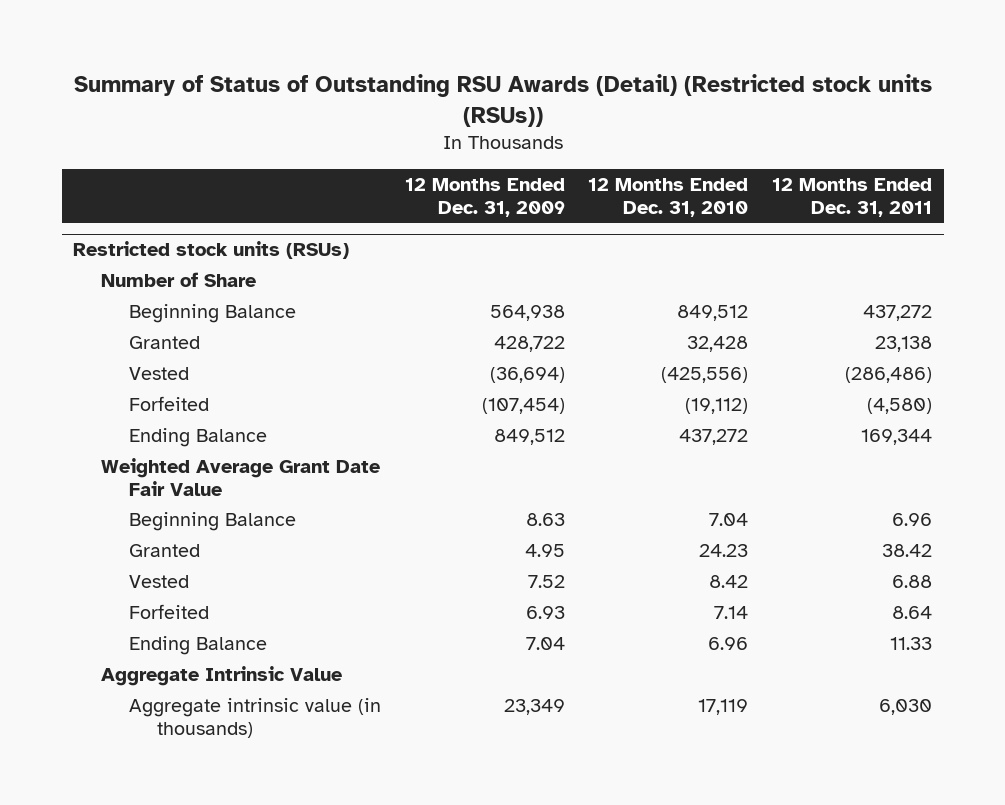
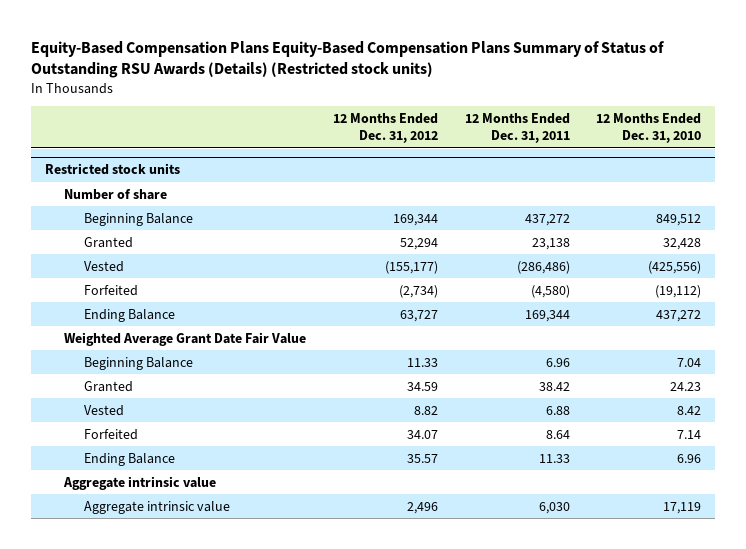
[73,74,932,127] Summary of Status of Outstanding RSU Awards (Detail) (Restricted stock units (RSUs)) -> [31,40,665,78] Equity-Based Compensation Plans Equity-Based Compensation Plans Summary of Status of Outstanding RSU Awards (Details) (Restricted stock units)
[404,177,565,217] 12 Months Ended Dec. 31, 2009 -> none
none -> [332,113,438,144] 12 Months Ended Dec. 31, 2012
[73,241,350,260] Restricted stock units (RSUs) -> [44,163,180,176] Restricted stock units
[101,271,257,287] Number of Share -> [64,188,168,200] Number of share
[101,665,343,686] Aggregate Intrinsic Value -> [63,475,217,490] Aggregate intrinsic value
[128,697,381,738] Aggregate intrinsic value (in thousands) -> [83,500,230,514] Aggregate intrinsic value

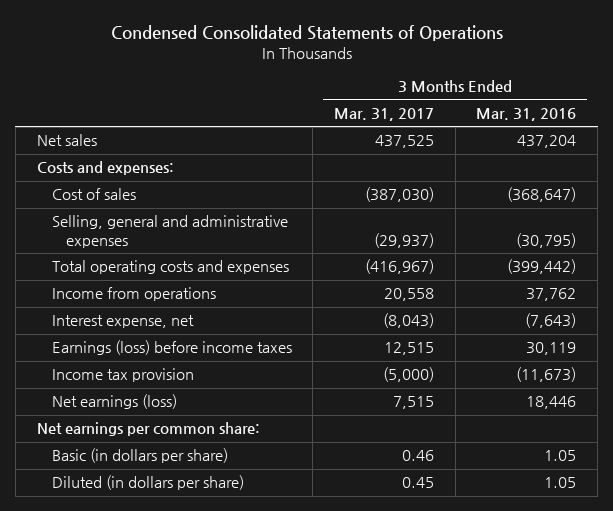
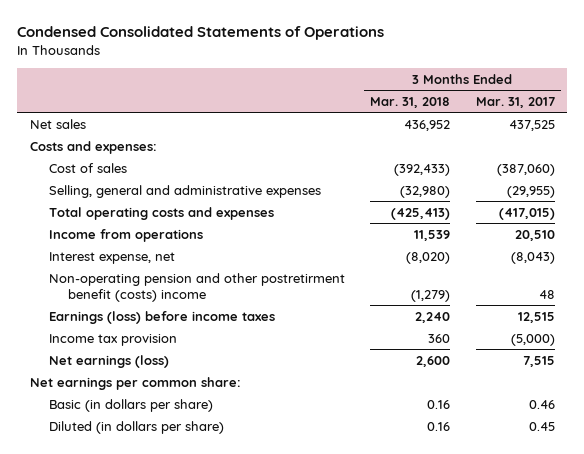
[476,107,577,121] Mar. 31, 2016 -> none
none -> [370,96,451,108] Mar. 31, 2018
[365,187,435,203] (387,030) -> [496,163,555,176] (387,060)
[374,232,435,248] (29,937) -> [506,185,555,198] (29,955)
[365,259,435,275] (416,967) -> [498,207,555,220] (417,015)
[384,288,435,302] 20,558 -> [514,229,555,241] 20,510
none -> [48,272,345,302] Non-operating pension and other postretirment benefit (costs) income

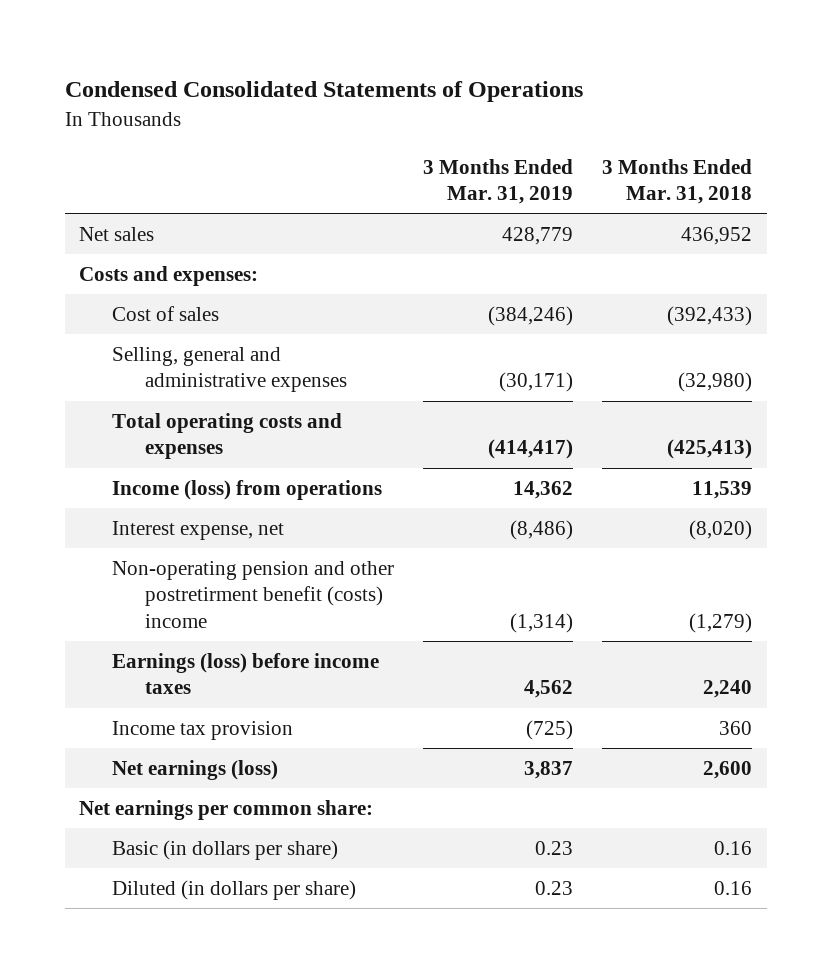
[475,96,555,108] Mar. 31, 2017 -> none
none -> [423,158,574,205] 3 Months Ended Mar. 31, 2019
[48,228,203,242] Income from operations -> [112,479,383,500] Income (loss) from operations

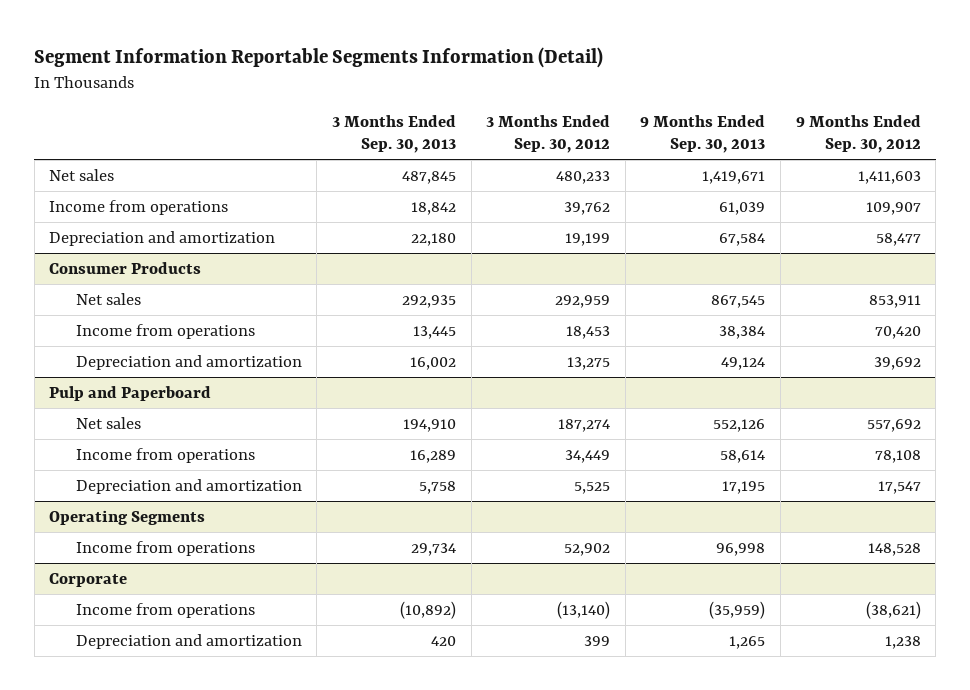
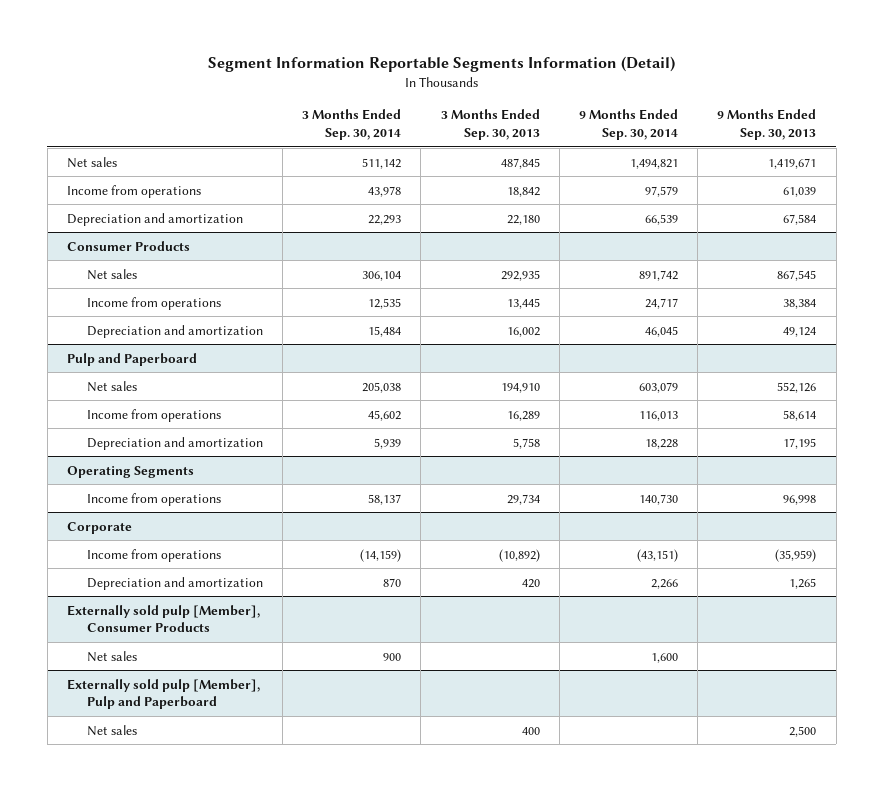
[486,115,611,153] 3 Months Ended Sep. 30, 2012 -> none
[795,115,921,153] 9 Months Ended Sep. 30, 2012 -> none
none -> [302,109,402,141] 3 Months Ended Sep. 30, 2014
none -> [578,109,678,141] 9 Months Ended Sep. 30, 2014
none -> [66,604,260,633] Externally sold pulp [Member], Consumer Products
none -> [86,650,137,662] Net sales
none -> [66,678,260,710] Externally sold pulp [Member], Pulp and Paperboard
none -> [86,724,137,736] Net sales

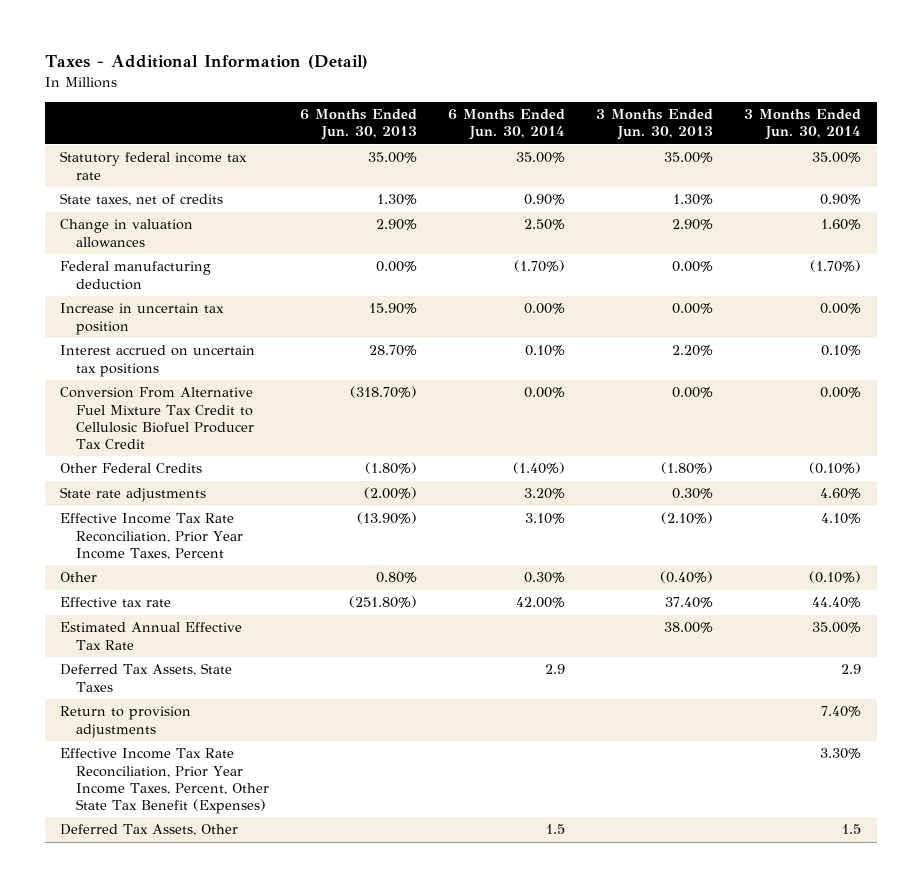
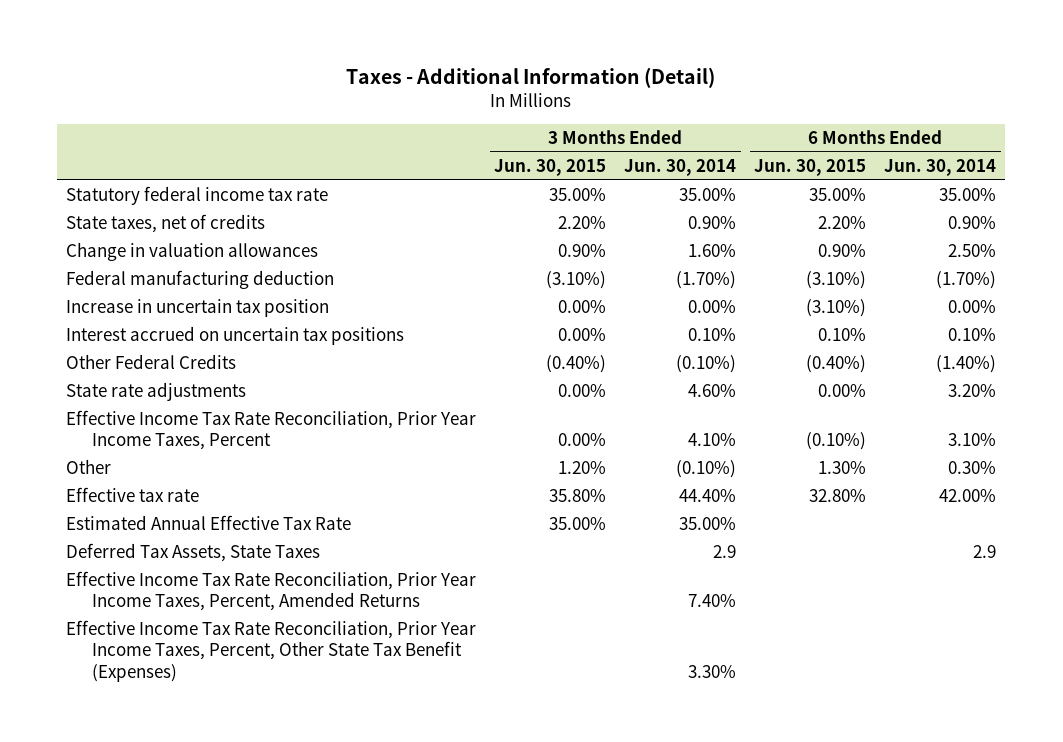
[300,109,418,141] 6 Months Ended Jun. 30, 2013 -> none
[596,109,714,141] 3 Months Ended Jun. 30, 2013 -> none
none -> [494,159,607,177] Jun. 30, 2015
none -> [754,159,867,177] Jun. 30, 2015
[60,387,255,449] Conversion From Alternative Fuel Mixture Tax Credit to Cellulosic Biofuel Producer Tax Credit -> none
[60,706,192,738] Return to provision adjustments -> [66,571,477,612] Effective Income Tax Rate Reconciliation, Prior Year Income Taxes, Percent, Amended Returns
[60,824,239,837] Deferred Tax Assets, Other -> none

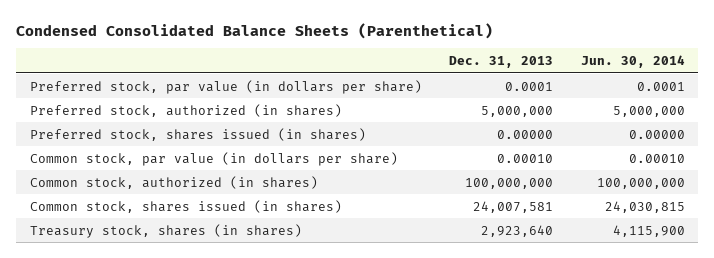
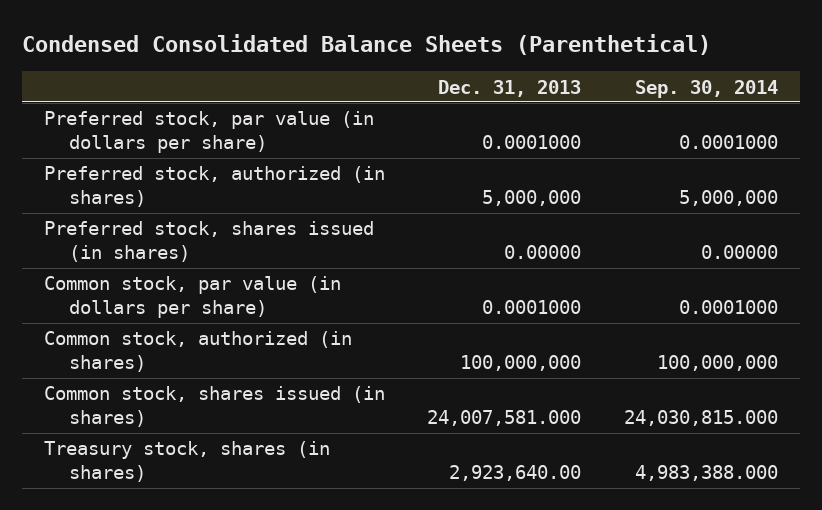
[580,55,685,69] Jun. 30, 2014 -> none
none -> [635,79,779,98] Sep. 30, 2014
[505,81,554,91] 0.0001 -> [482,135,582,150] 0.0001000
[497,153,554,163] 0.00010 -> [482,300,582,315] 0.0001000
[473,200,554,213] 24,007,581 -> [427,410,582,427] 24,007,581.000
[481,224,554,237] 2,923,640 -> [449,465,582,482] 2,923,640.00

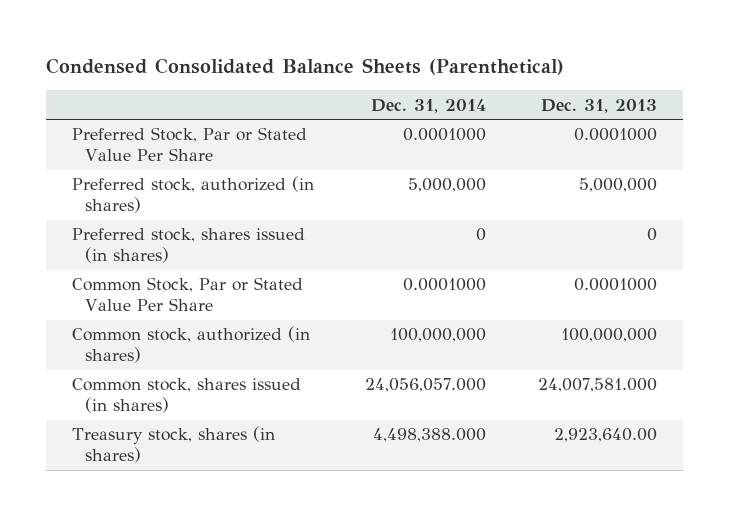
[635,79,779,98] Sep. 30, 2014 -> none
none -> [371,98,487,113] Dec. 31, 2014
[43,111,374,154] Preferred stock, par value (in dollars per share) -> [71,127,307,162] Preferred Stock, Par or Stated Value Per Share
[504,245,582,260] 0.00000 -> [647,228,658,242] 0
[43,276,341,319] Common stock, par value (in dollars per share) -> [71,277,303,312] Common Stock, Par or Stated Value Per Share

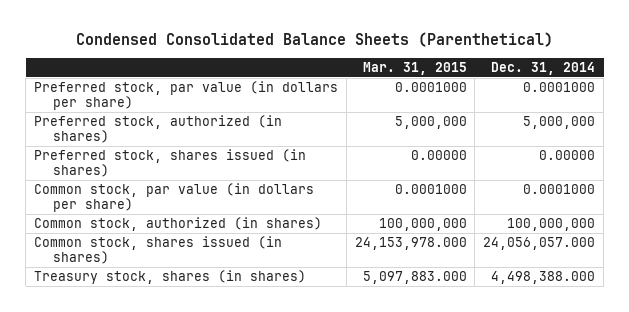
[541,98,658,113] Dec. 31, 2013 -> none
none -> [362,61,467,75] Mar. 31, 2015
[71,127,307,162] Preferred Stock, Par or Stated Value Per Share -> [33,81,338,110] Preferred stock, par value (in dollars per share)
[476,228,487,242] 0 -> [539,150,596,161] 0.00000
[71,277,303,312] Common Stock, Par or Stated Value Per Share -> [33,183,314,212] Common stock, par value (in dollars per share)

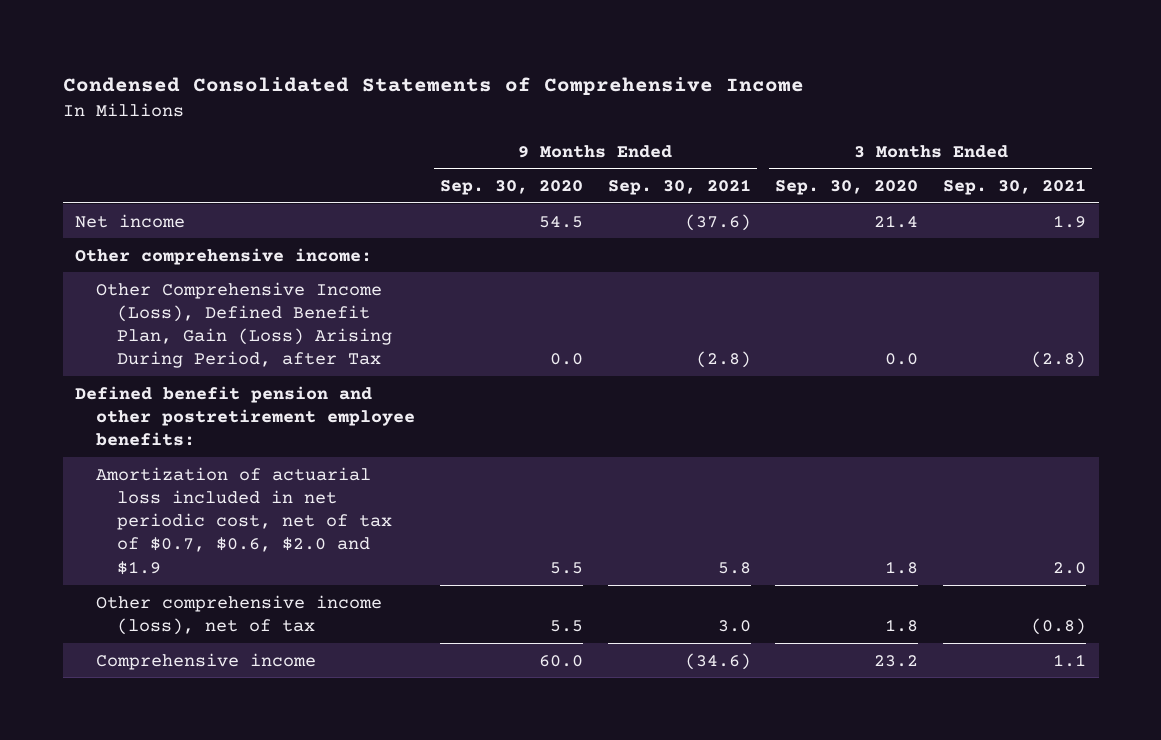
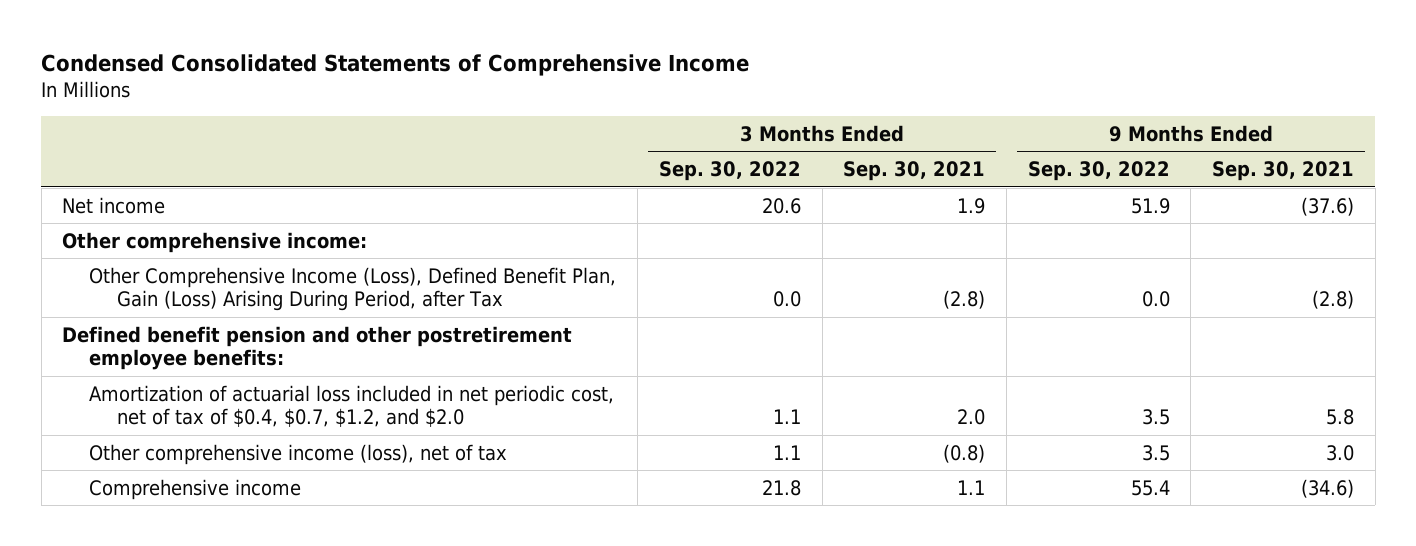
[439,180,583,196] Sep. 30, 2020 -> none
[775,180,919,196] Sep. 30, 2020 -> none
none -> [658,161,801,182] Sep. 30, 2022
none -> [1027,161,1170,182] Sep. 30, 2022
[95,466,392,575] Amortization of actuarial loss included in net periodic cost, net of tax of $0.7, $0.6, $2.0 and $1.9 -> [89,384,615,428] Amortization of actuarial loss included in net periodic cost, net of tax of $0.4, $0.7, $1.2, and $2.0

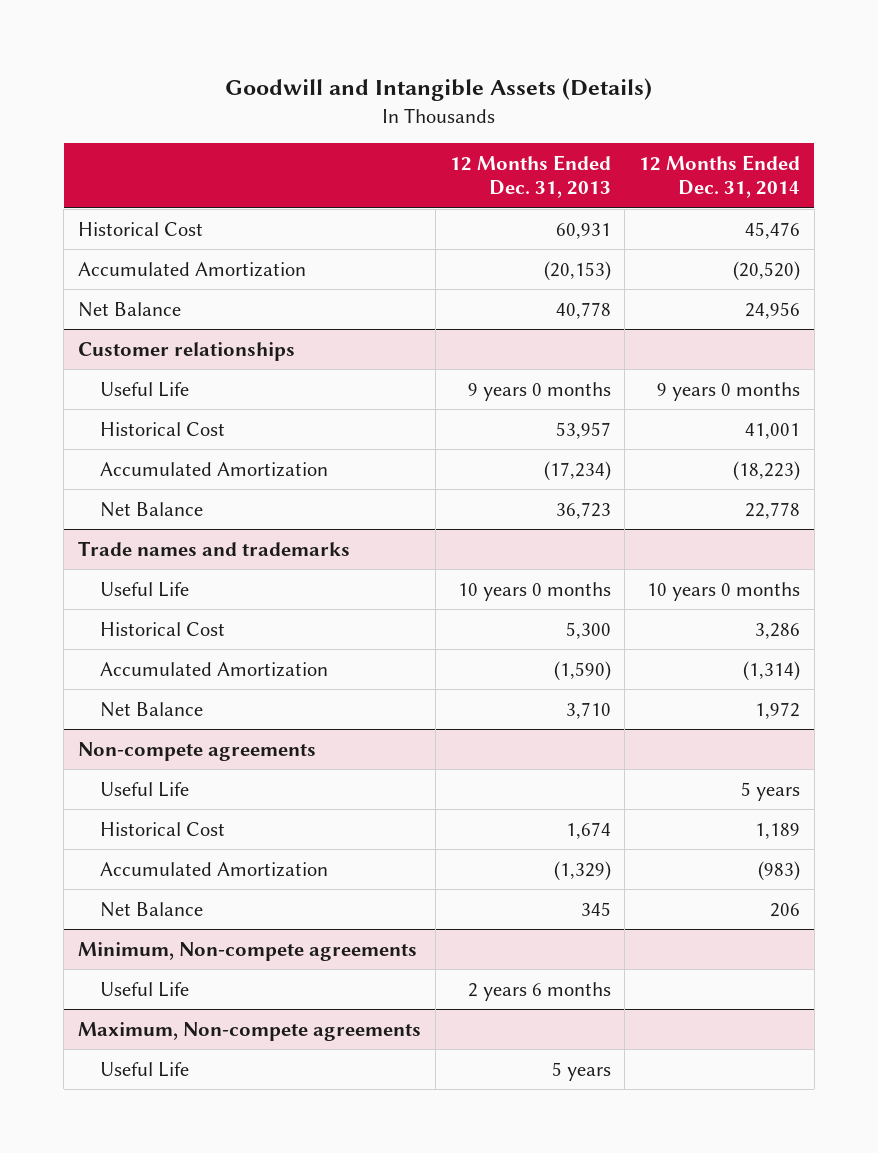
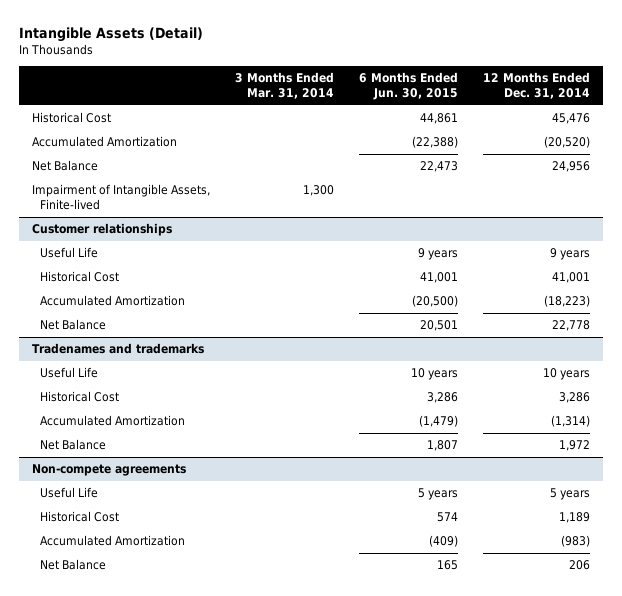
[225,78,653,102] Goodwill and Intangible Assets (Details) -> [19,26,204,42] Intangible Assets (Detail)
[449,154,611,199] 12 Months Ended Dec. 31, 2013 -> none
none -> [234,72,334,100] 3 Months Ended Mar. 31, 2014
none -> [358,72,458,101] 6 Months Ended Jun. 30, 2015
none -> [31,184,210,211] Impairment of Intangible Assets, Finite-lived
[657,381,801,401] 9 years 0 months -> [550,248,591,261] 9 years
[78,540,351,556] Trade names and trademarks -> [31,343,204,355] Tradenames and trademarks
[647,581,801,601] 10 years 0 months -> [543,368,591,381] 10 years
[78,941,418,961] Minimum, Non-compete agreements -> none
[99,981,189,997] Useful Life -> none
[78,1021,422,1041] Maximum, Non-compete agreements -> none
[99,1061,189,1077] Useful Life -> none

